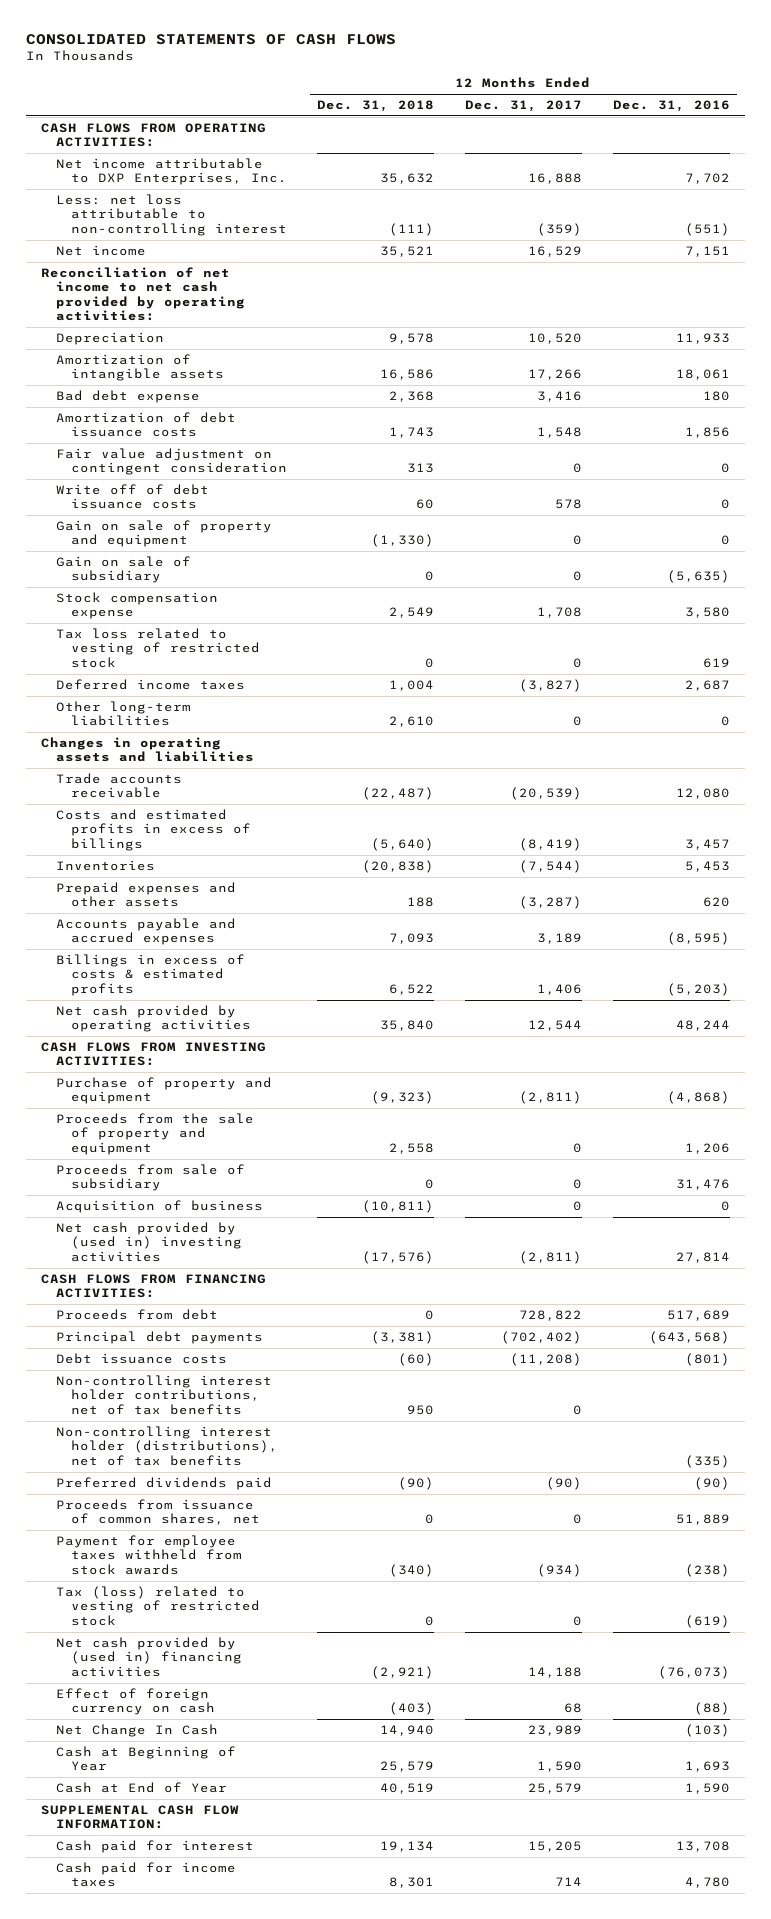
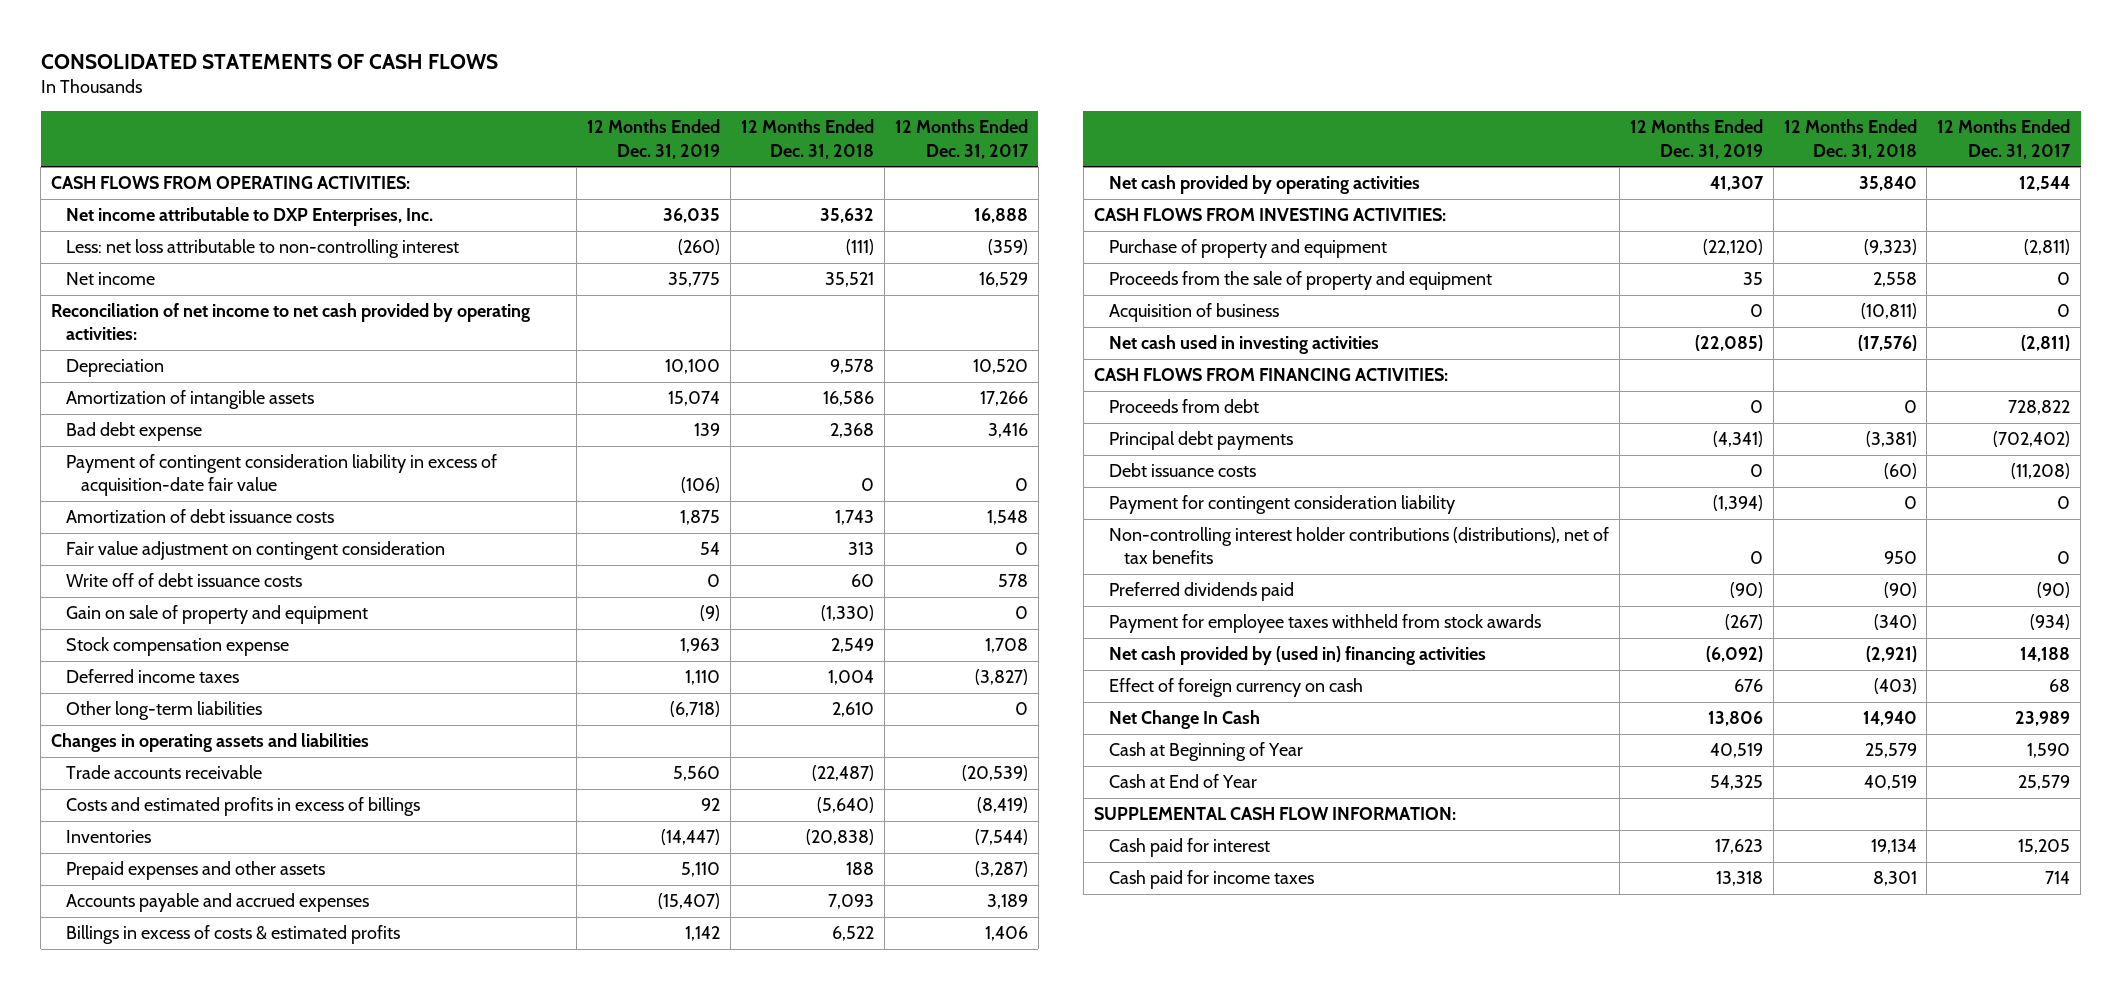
[612,100,730,113] Dec. 31, 2016 -> none
none -> [587,119,721,159] 12 Months Ended Dec. 31, 2019
none -> [66,454,498,497] Payment of contingent consideration liability in excess of acquisition-date fair value
[55,556,191,584] Gain on sale of subsidiary -> none
[55,628,260,668] Tax loss related to vesting of restricted stock -> none
[55,1164,245,1192] Proceeds from sale of subsidiary -> none
[55,1222,242,1262] Net cash provided by (used in) investing activities -> [1108,335,1379,355] Net cash used in investing activities
[55,1426,278,1466] Non-controlling interest holder (distributions), net of tax benefits -> none
none -> [1108,495,1455,515] Payment for contingent consideration liability
[55,1375,272,1415] Non-controlling interest holder contributions, net of tax benefits -> [1108,527,1609,565] Non-controlling interest holder contributions (distributions), net of tax benefits
[55,1499,260,1526] Proceeds from issuance of common shares, net -> none
[55,1586,260,1626] Tax (loss) related to vesting of restricted stock -> none

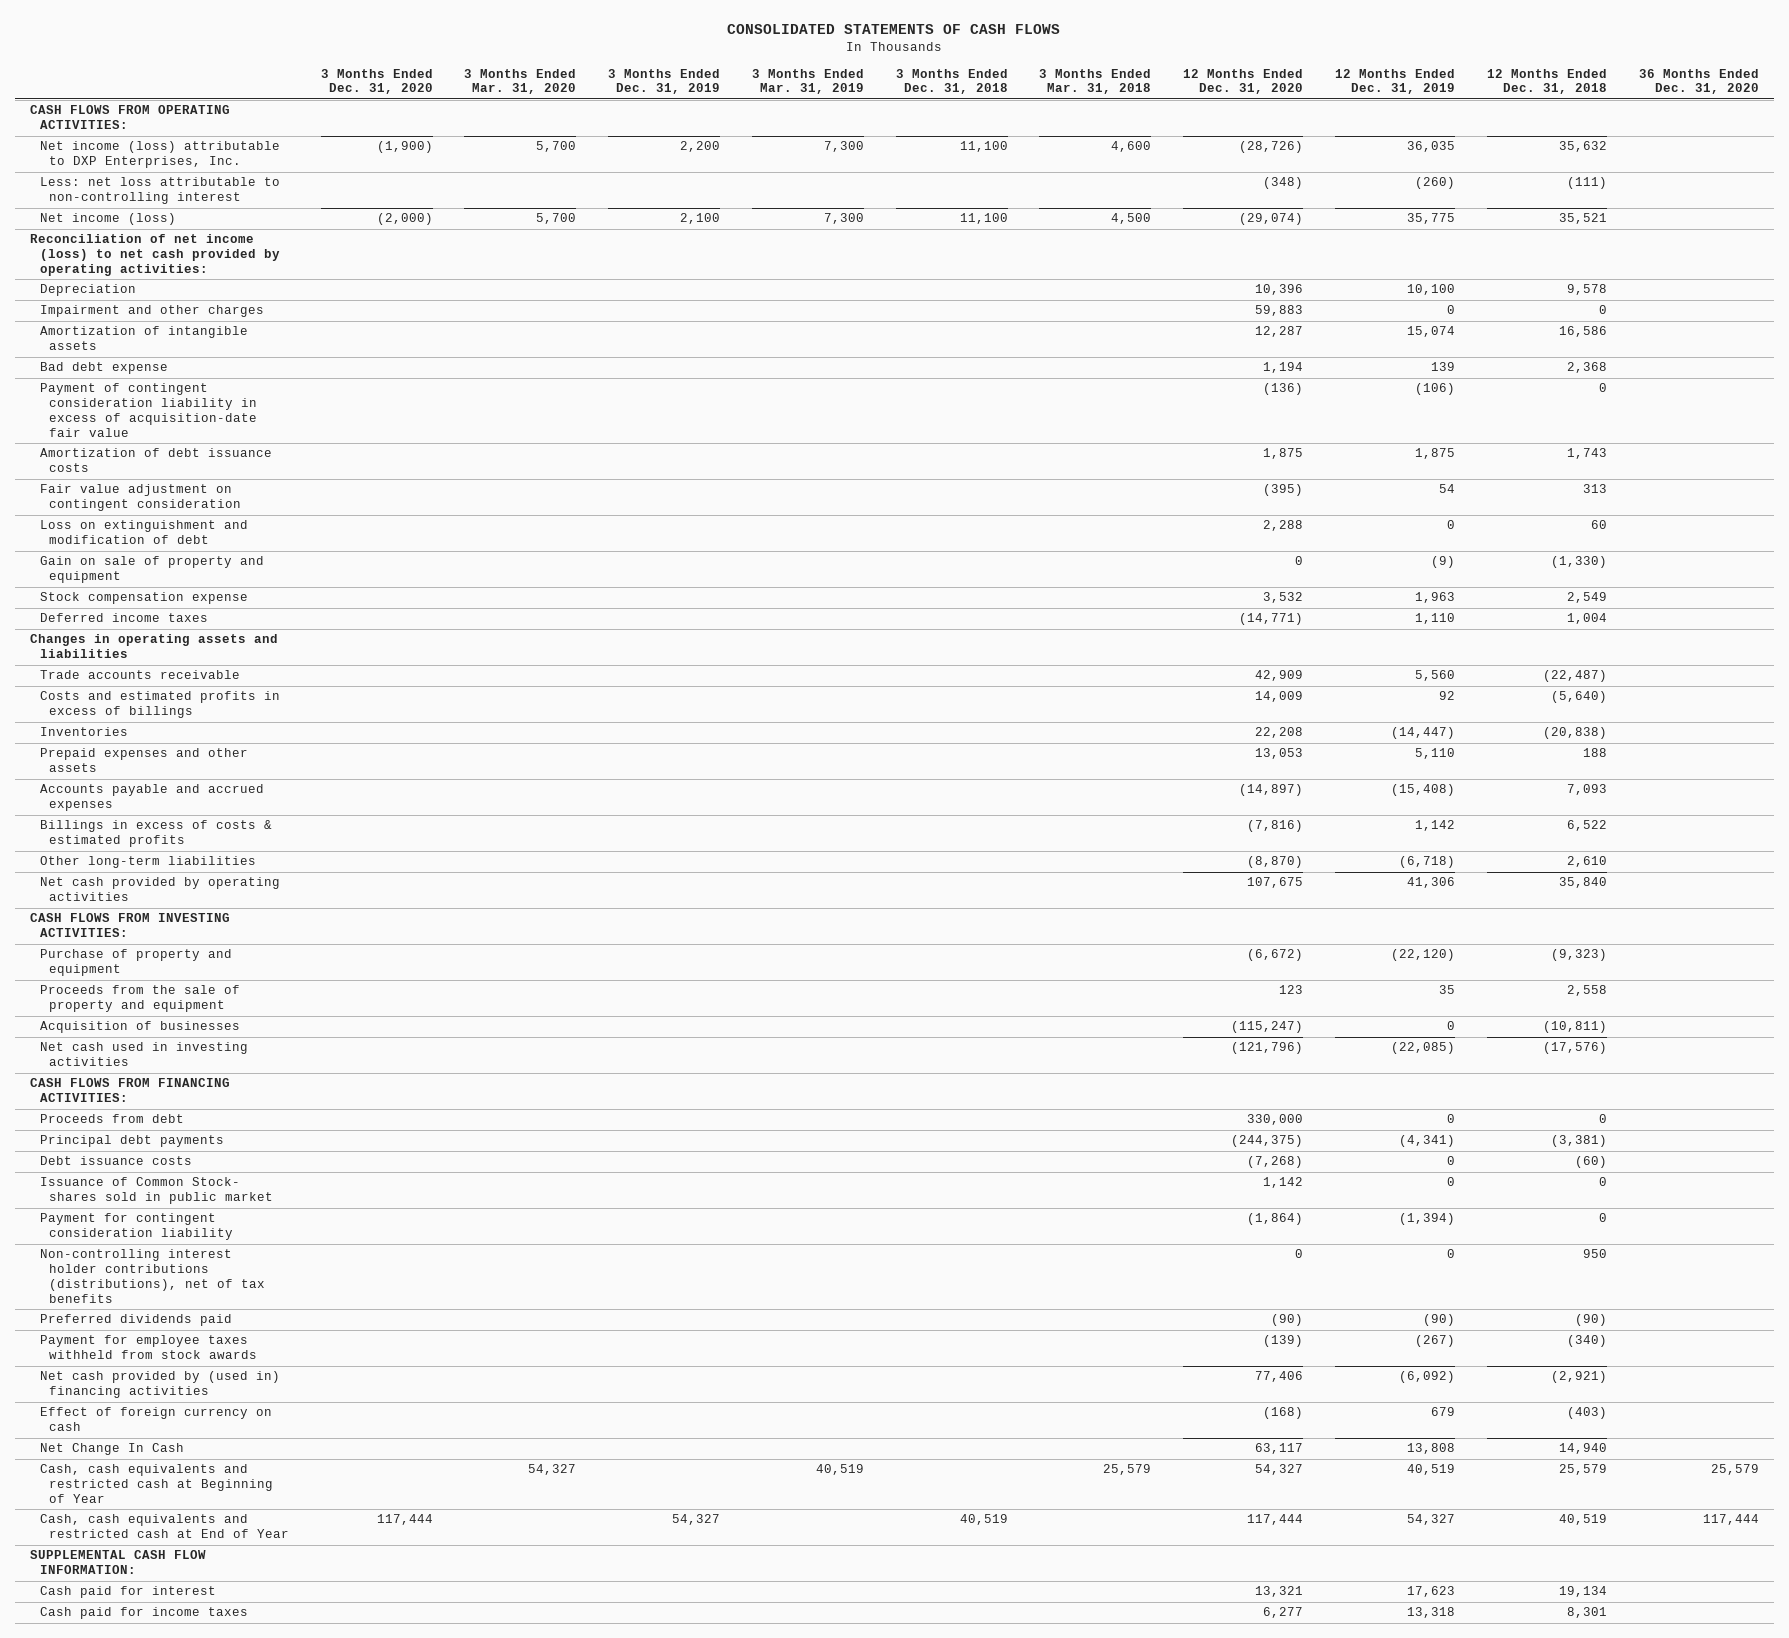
[894,119,1029,159] 12 Months Ended Dec. 31, 2017 -> none
none -> [320,68,433,95] 3 Months Ended Dec. 31, 2020
none -> [464,68,577,95] 3 Months Ended Mar. 31, 2020
none -> [608,68,721,95] 3 Months Ended Dec. 31, 2019
none -> [751,68,864,95] 3 Months Ended Mar. 31, 2019
none -> [895,68,1008,95] 3 Months Ended Dec. 31, 2018
none -> [1039,68,1152,95] 3 Months Ended Mar. 31, 2018
none -> [1183,68,1304,95] 12 Months Ended Dec. 31, 2020
none -> [1638,68,1759,95] 36 Months Ended Dec. 31, 2020
[66,207,434,227] Net income attributable to DXP Enterprises, Inc. -> [39,141,280,169] Net income (loss) attributable to DXP Enterprises, Inc.
[66,272,156,286] Net income -> [39,213,176,226] Net income (loss)
[51,303,531,341] Reconciliation of net income to net cash provided by operating activities: -> [30,234,280,277] Reconciliation of net income (loss) to net cash provided by operating activities:
none -> [39,305,264,318] Impairment and other charges
[66,573,303,588] Write off of debt issuance costs -> none
none -> [39,520,248,545] Loss on extinguishment and modification of debt
[658,893,721,910] (15,407) -> [1390,784,1455,797] (15,408)
[66,701,263,721] Other long-term liabilities -> [39,856,256,869] Other long-term liabilities
[1709,176,1764,192] 41,307 -> [1406,877,1455,889] 41,306
[1108,303,1279,323] Acquisition of business -> [39,1021,240,1034] Acquisition of businesses
none -> [39,1177,273,1205] Issuance of Common Stock- shares sold in public market
[1733,679,1763,693] 676 -> [1430,1407,1455,1417] 679
[1707,711,1763,727] 13,806 -> [1406,1443,1455,1455] 13,808
[1108,742,1303,762] Cash at Beginning of Year -> [39,1464,273,1504] Cash, cash equivalents and restricted cash at Beginning of Year
[1108,774,1257,789] Cash at End of Year -> [39,1514,289,1539] Cash, cash equivalents and restricted cash at End of Year
[1709,775,1763,791] 54,325 -> [1406,1514,1455,1526] 54,327

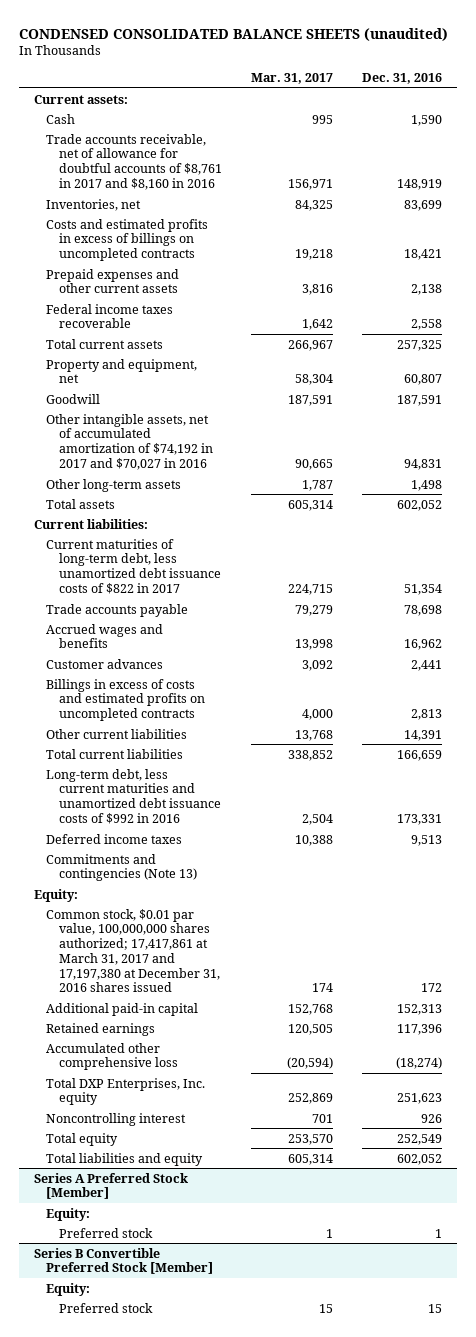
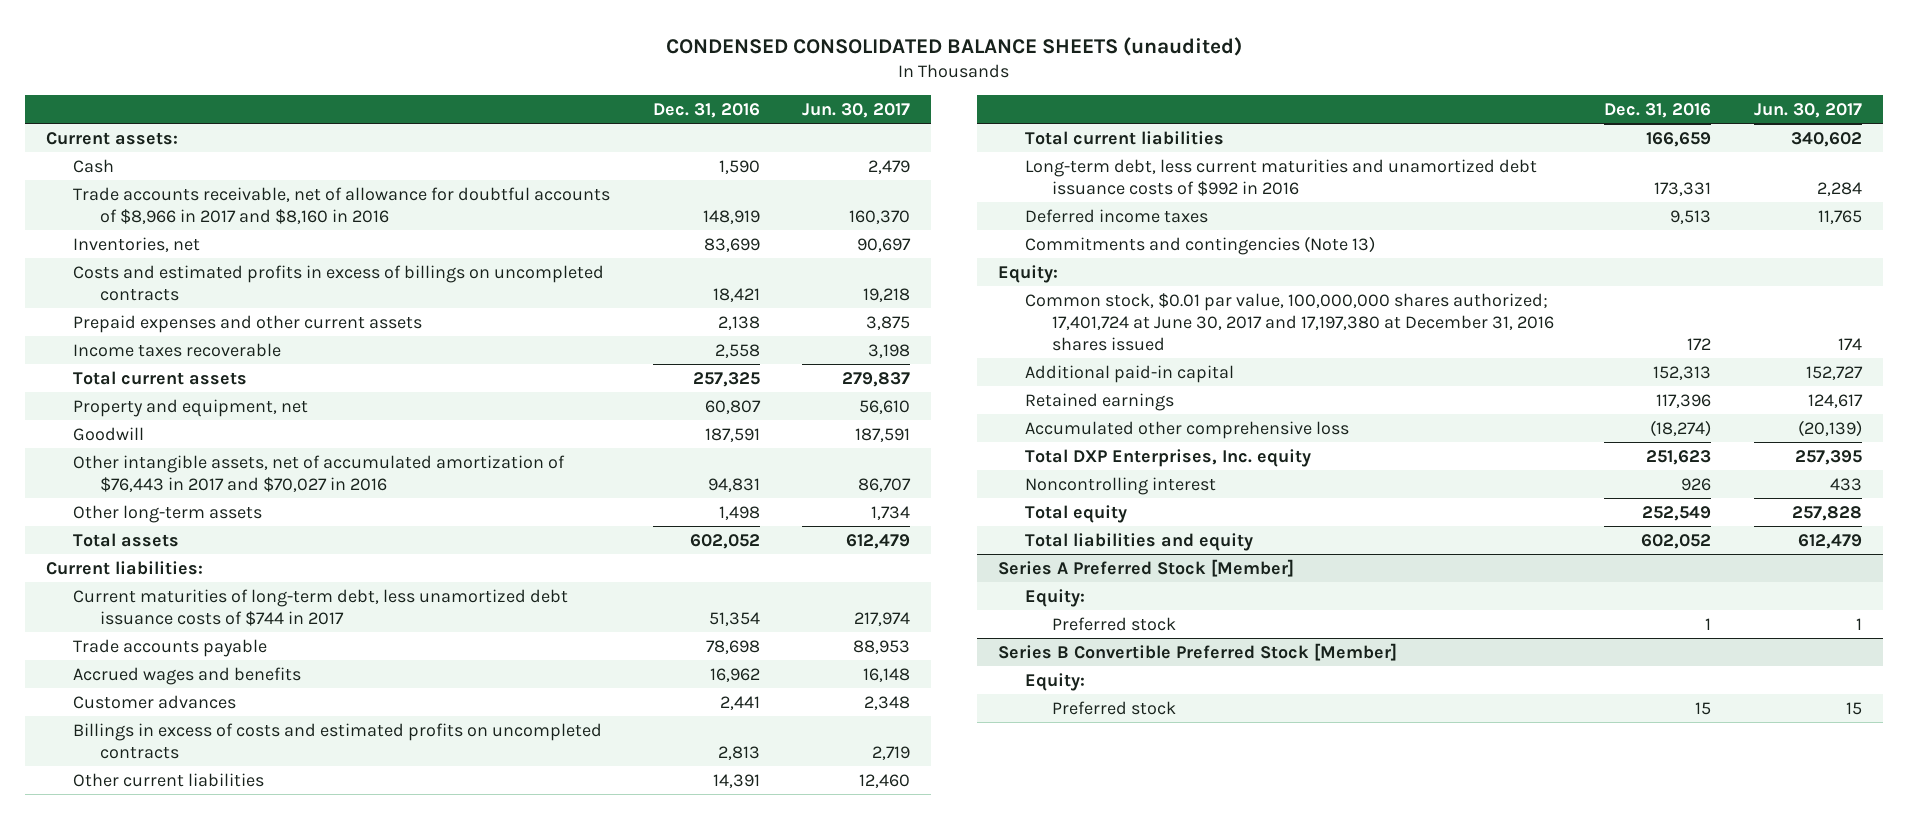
[250,73,333,85] Mar. 31, 2017 -> none
none -> [802,103,911,119] Jun. 30, 2017
[46,133,222,190] Trade accounts receivable, net of allowance for doubtful accounts of $8,761 in 2017 and $8,160 in 2016 -> [73,186,611,224] Trade accounts receivable, net of allowance for doubtful accounts of $8,966 in 2017 and $8,160 in 2016
[46,303,174,329] Federal income taxes recoverable -> [73,342,282,357] Income taxes recoverable
[46,413,213,470] Other intangible assets, net of accumulated amortization of $74,192 in 2017 and $70,027 in 2016 -> [73,454,566,492] Other intangible assets, net of accumulated amortization of $76,443 in 2017 and $70,027 in 2016
[46,538,221,594] Current maturities of long-term debt, less unamortized debt issuance costs of $822 in 2017 -> [73,588,569,626] Current maturities of long-term debt, less unamortized debt issuance costs of $744 in 2017
[46,908,220,993] Common stock, $0.01 par value, 100,000,000 shares authorized; 17,417,861 at March 31, 2017 and 17,197,380 at December 31, 2016 shares issued -> [1024,292,1555,351] Common stock, $0.01 par value, 100,000,000 shares authorized; 17,401,724 at June 30, 2017 and 17,197,380 at December 31, 2016 shares issued

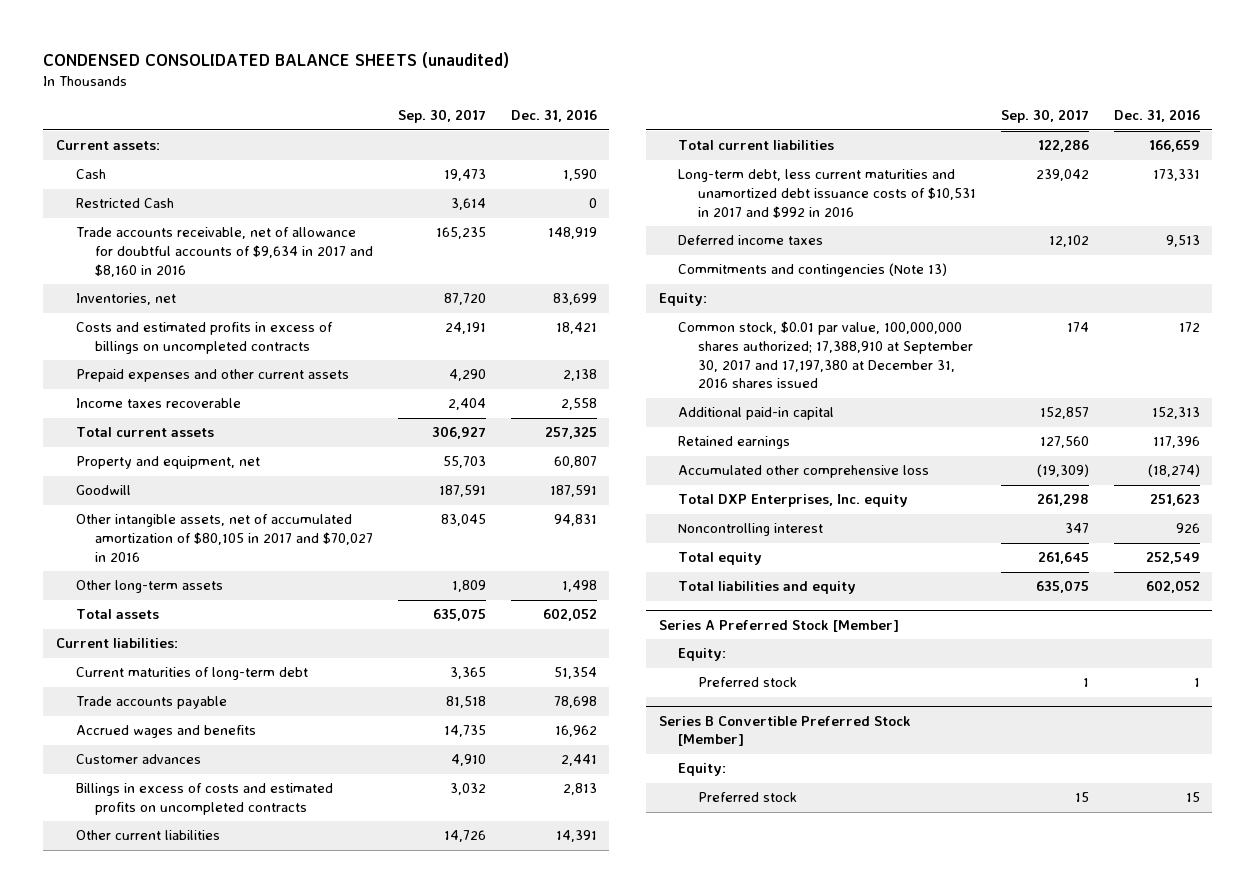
[802,103,911,119] Jun. 30, 2017 -> none
none -> [398,109,487,124] Sep. 30, 2017
none -> [75,198,174,209] Restricted Cash
[73,186,611,224] Trade accounts receivable, net of allowance for doubtful accounts of $8,966 in 2017 and $8,160 in 2016 -> [75,227,374,277] Trade accounts receivable, net of allowance for doubtful accounts of $9,634 in 2017 and $8,160 in 2016
[73,454,566,492] Other intangible assets, net of accumulated amortization of $76,443 in 2017 and $70,027 in 2016 -> [75,514,374,562] Other intangible assets, net of accumulated amortization of $80,105 in 2017 and $70,027 in 2016
[73,588,569,626] Current maturities of long-term debt, less unamortized debt issuance costs of $744 in 2017 -> [75,667,308,681] Current maturities of long-term debt
[1024,158,1537,196] Long-term debt, less current maturities and unamortized debt issuance costs of $992 in 2016 -> [678,169,977,218] Long-term debt, less current maturities and unamortized debt issuance costs of $10,531 in 2017 and $992 in 2016
[1024,292,1555,351] Common stock, $0.01 par value, 100,000,000 shares authorized; 17,401,724 at June 30, 2017 and 17,197,380 at December 31, 2016 shares issued -> [678,321,974,389] Common stock, $0.01 par value, 100,000,000 shares authorized; 17,388,910 at September 30, 2017 and 17,197,380 at December 31, 2016 shares issued

